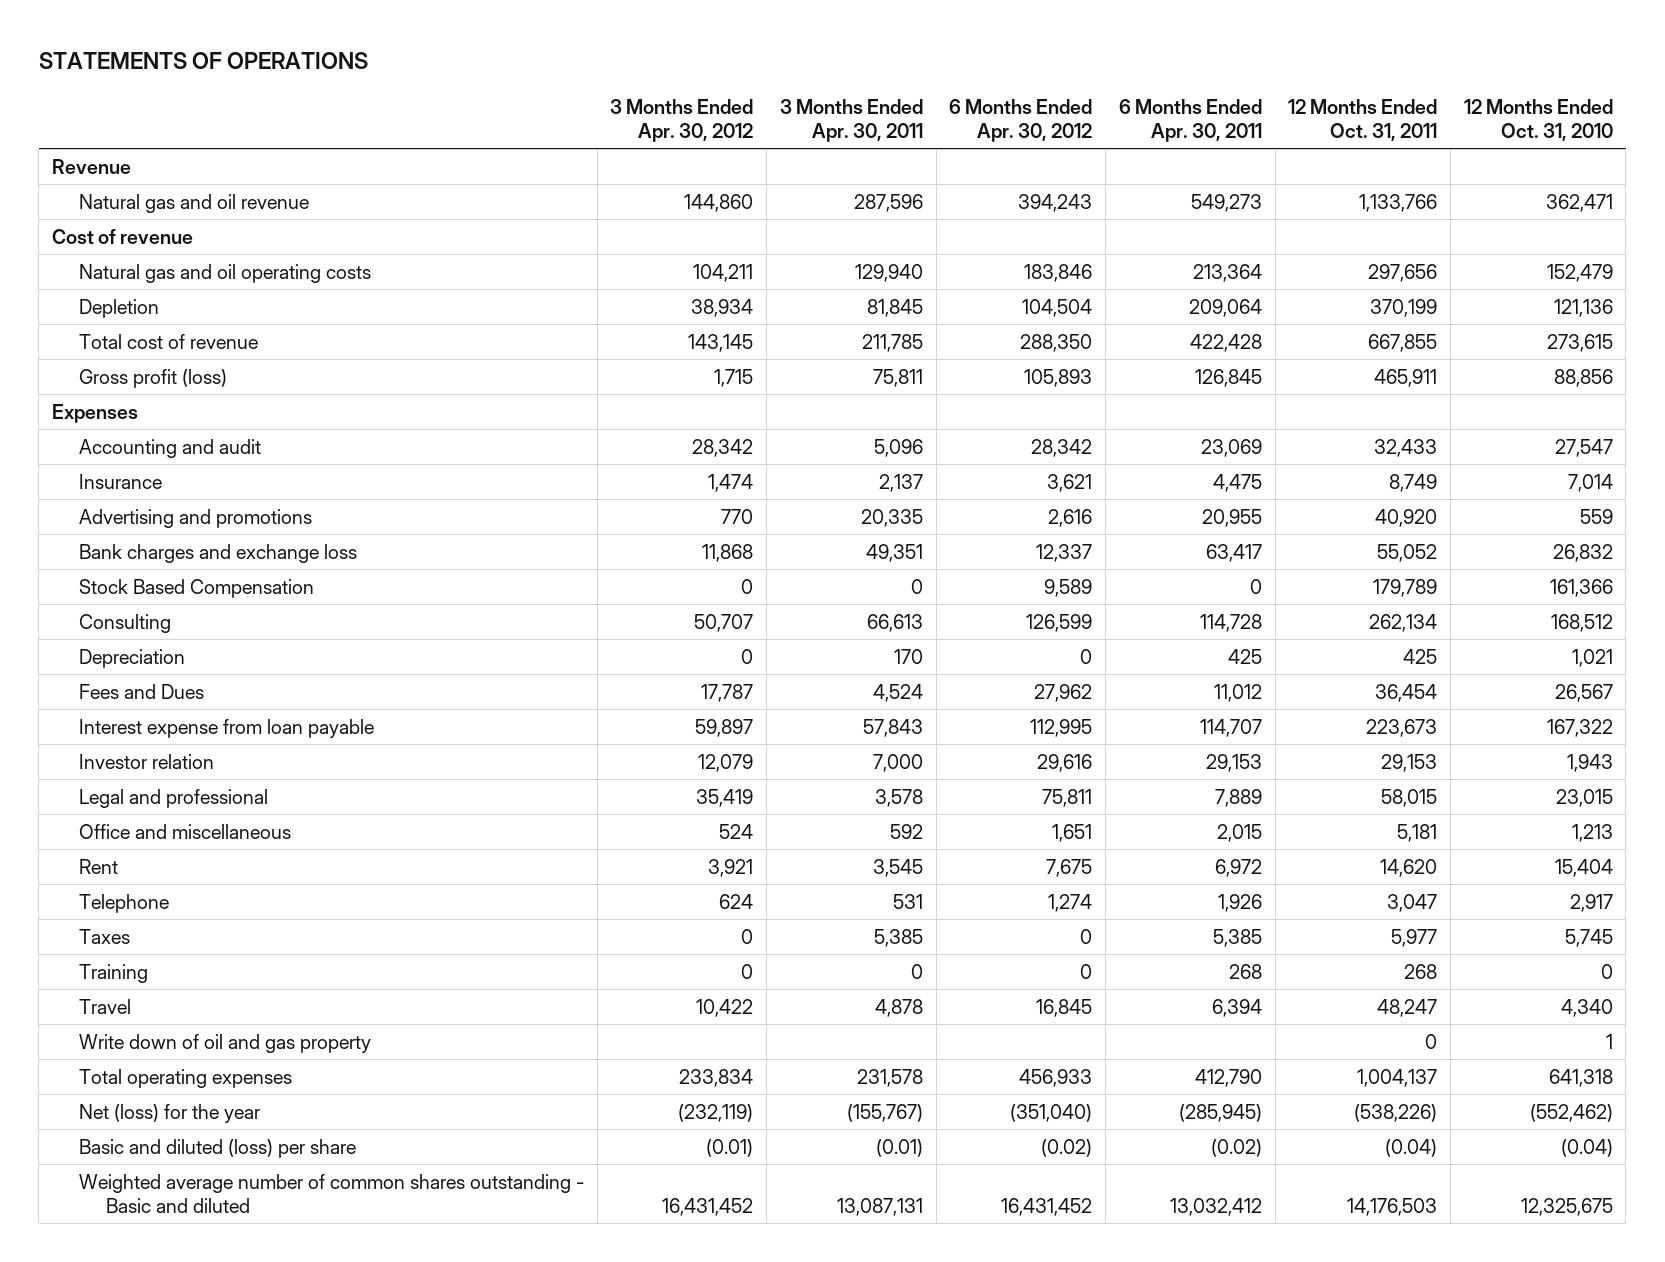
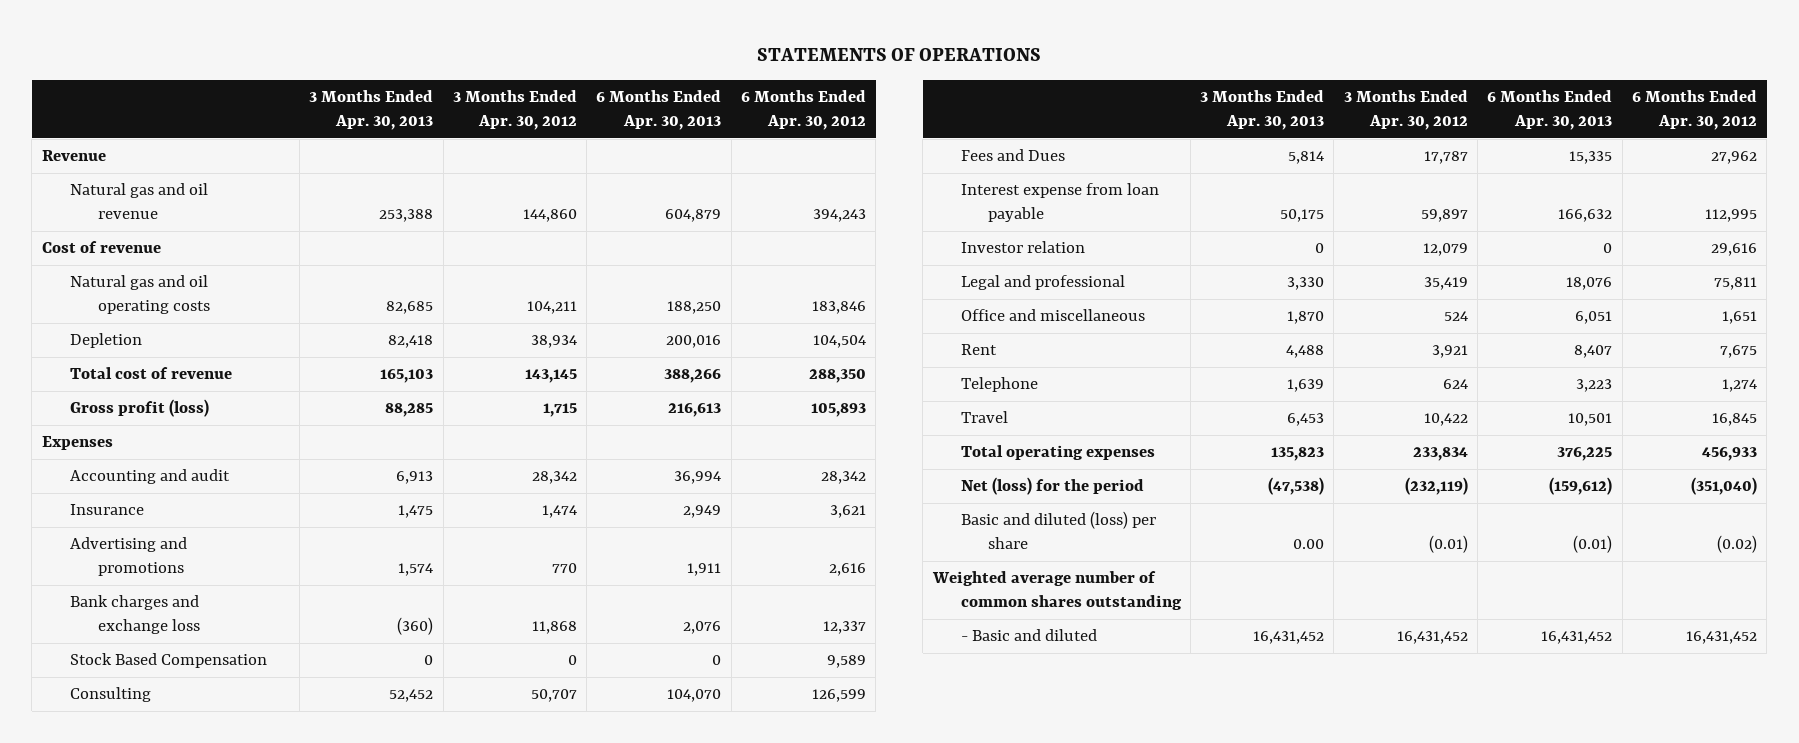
[779,98,923,143] 3 Months Ended Apr. 30, 2011 -> none
[1118,98,1262,143] 6 Months Ended Apr. 30, 2011 -> none
[1288,98,1438,142] 12 Months Ended Oct. 31, 2011 -> none
[1463,98,1613,142] 12 Months Ended Oct. 31, 2010 -> none
none -> [309,90,434,131] 3 Months Ended Apr. 30, 2013
none -> [596,90,722,131] 6 Months Ended Apr. 30, 2013
[79,648,186,668] Depreciation -> none
[79,928,131,944] Taxes -> none
[79,963,149,983] Training -> none
[79,1033,372,1053] Write down of oil and gas property -> none
[79,1103,261,1123] Net (loss) for the year -> [960,477,1144,496] Net (loss) for the period
none -> [931,571,1182,611] Weighted average number of common shares outstanding
[79,1173,585,1214] Weighted average number of common shares outstanding - Basic and diluted -> [960,629,1097,642] - Basic and diluted

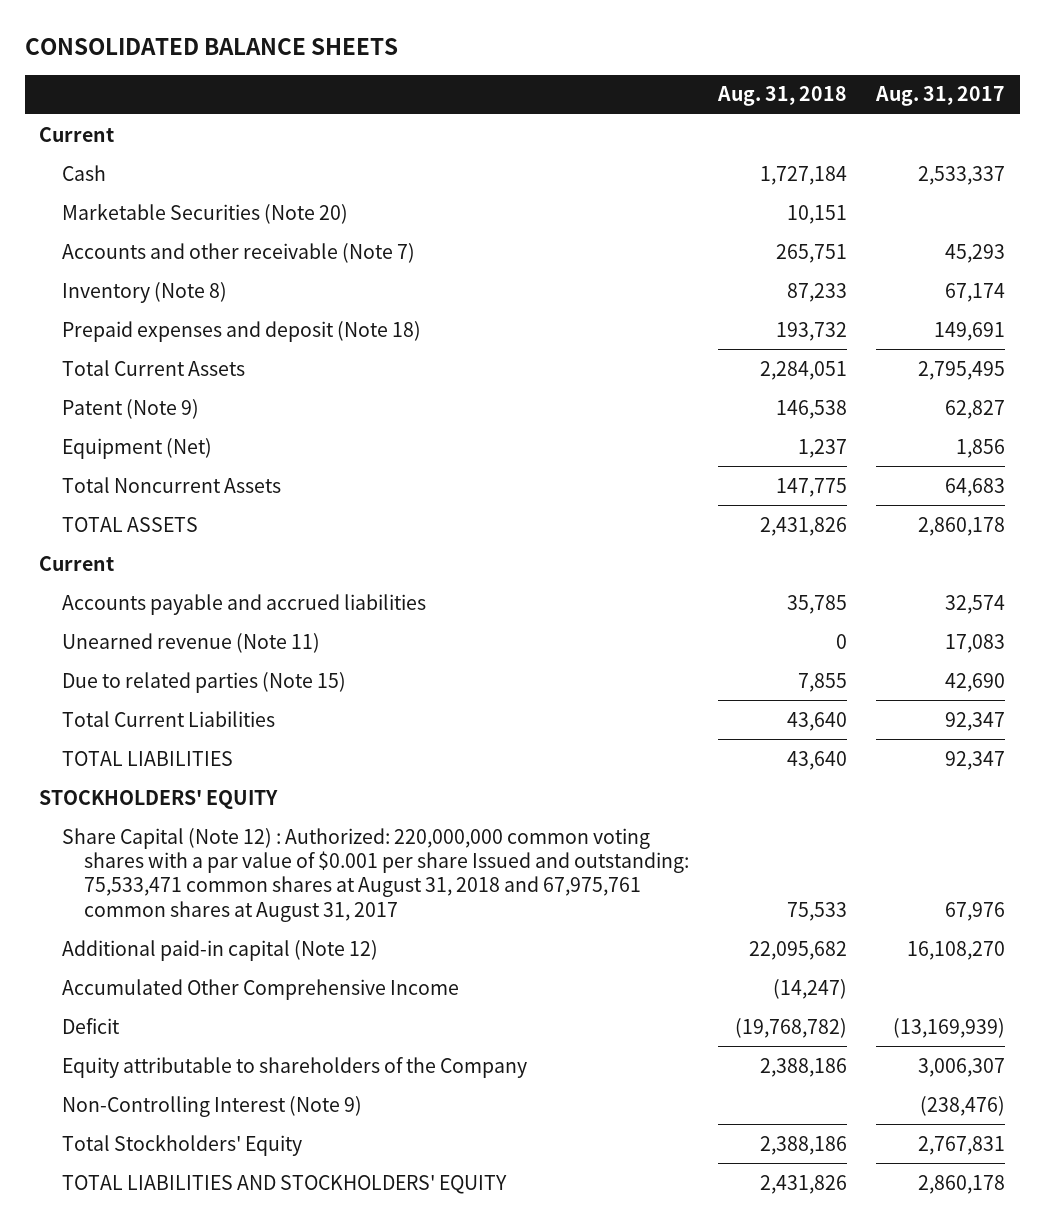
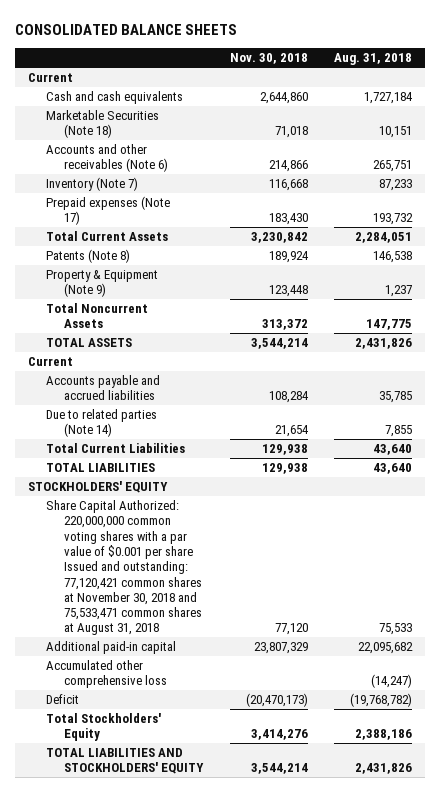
[875,86,1006,107] Aug. 31, 2017 -> none
none -> [229,53,308,65] Nov. 30, 2018
[61,164,106,181] Cash -> [46,90,184,104] Cash and cash equivalents
[61,203,348,224] Marketable Securities (Note 20) -> [46,109,160,139] Marketable Securities (Note 18)
[61,242,415,263] Accounts and other receivable (Note 7) -> [46,143,169,173] Accounts and other receivables (Note 6)
[61,281,227,303] Inventory (Note 8) -> [46,176,139,191] Inventory (Note 7)
[61,320,421,342] Prepaid expenses and deposit (Note 18) -> [46,195,171,226] Prepaid expenses (Note 17)
[61,398,199,419] Patent (Note 9) -> [46,248,131,263] Patents (Note 8)
[61,437,212,459] Equipment (Net) -> [46,269,159,298] Property & Equipment (Note 9)
[61,632,320,653] Unearned revenue (Note 11) -> none
[61,671,346,693] Due to related parties (Note 15) -> [46,408,158,438] Due to related parties (Note 14)
[61,827,690,922] Share Capital (Note 12) : Authorized: 220,000,000 common voting shares with a par value of $0.001 per share Issued and outstanding: 75,533,471 common shares at August 31, 2018 and 67,975,761 common shares at August 31, 2017 -> [46,499,203,636] Share Capital Authorized: 220,000,000 common voting shares with a par value of $0.001 per share Issued and outstanding: 77,120,421 common shares at November 30, 2018 and 75,533,471 common shares at August 31, 2018
[61,939,378,961] Additional paid-in capital (Note 12) -> [46,640,177,654] Additional paid-in capital
[61,978,459,1000] Accumulated Other Comprehensive Income -> [46,659,168,689] Accumulated other comprehensive loss
[61,1056,527,1078] Equity attributable to shareholders of the Company -> none
[61,1095,362,1117] Non-Controlling Interest (Note 9) -> none

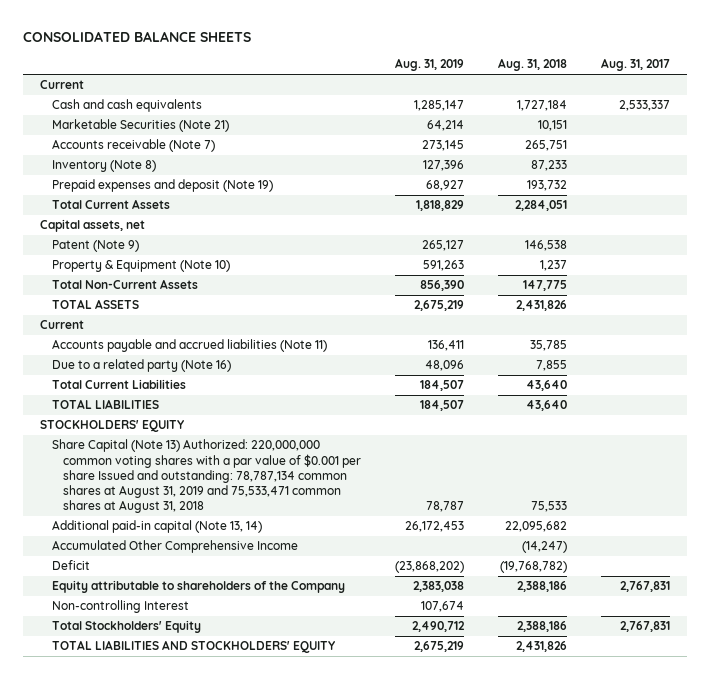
[229,53,308,65] Nov. 30, 2018 -> none
none -> [395,58,465,72] Aug. 31, 2019
none -> [601,58,671,72] Aug. 31, 2017
[46,109,160,139] Marketable Securities (Note 18) -> [51,119,229,133] Marketable Securities (Note 21)
[46,143,169,173] Accounts and other receivables (Note 6) -> [51,139,215,153] Accounts receivable (Note 7)
[46,176,139,191] Inventory (Note 7) -> [51,160,156,173] Inventory (Note 8)
[46,195,171,226] Prepaid expenses (Note 17) -> [51,179,273,193] Prepaid expenses and deposit (Note 19)
none -> [40,219,146,233] Capital assets, net
[46,248,131,263] Patents (Note 8) -> [51,240,139,253] Patent (Note 9)
[46,269,159,298] Property & Equipment (Note 9) -> [51,260,230,273] Property & Equipment (Note 10)
[46,302,149,329] Total Noncurrent Assets -> [51,279,198,290] Total Non-Current Assets
[46,374,161,401] Accounts payable and accrued liabilities -> [51,339,327,353] Accounts payable and accrued liabilities (Note 11)
[46,408,158,438] Due to related parties (Note 14) -> [51,359,231,373] Due to a related party (Note 16)
[46,499,203,636] Share Capital Authorized: 220,000,000 common voting shares with a par value of $0.001 per share Issued and outstanding: 77,120,421 common shares at November 30, 2018 and 75,533,471 common shares at August 31, 2018 -> [51,439,362,514] Share Capital (Note 13) Authorized: 220,000,000 common voting shares with a par value of $0.001 per share Issued and outstanding: 78,787,134 common shares at August 31, 2019 and 75,533,471 common shares at August 31, 2018
[46,640,177,654] Additional paid-in capital -> [51,520,262,534] Additional paid-in capital (Note 13, 14)
[46,659,168,689] Accumulated other comprehensive loss -> [51,540,298,554] Accumulated Other Comprehensive Income
none -> [51,580,345,594] Equity attributable to shareholders of the Company
none -> [51,600,189,614] Non-controlling Interest

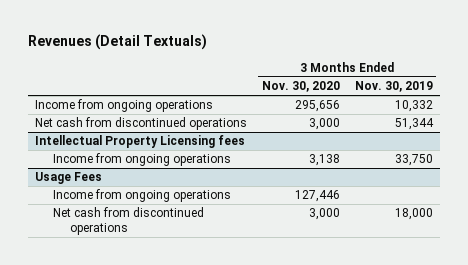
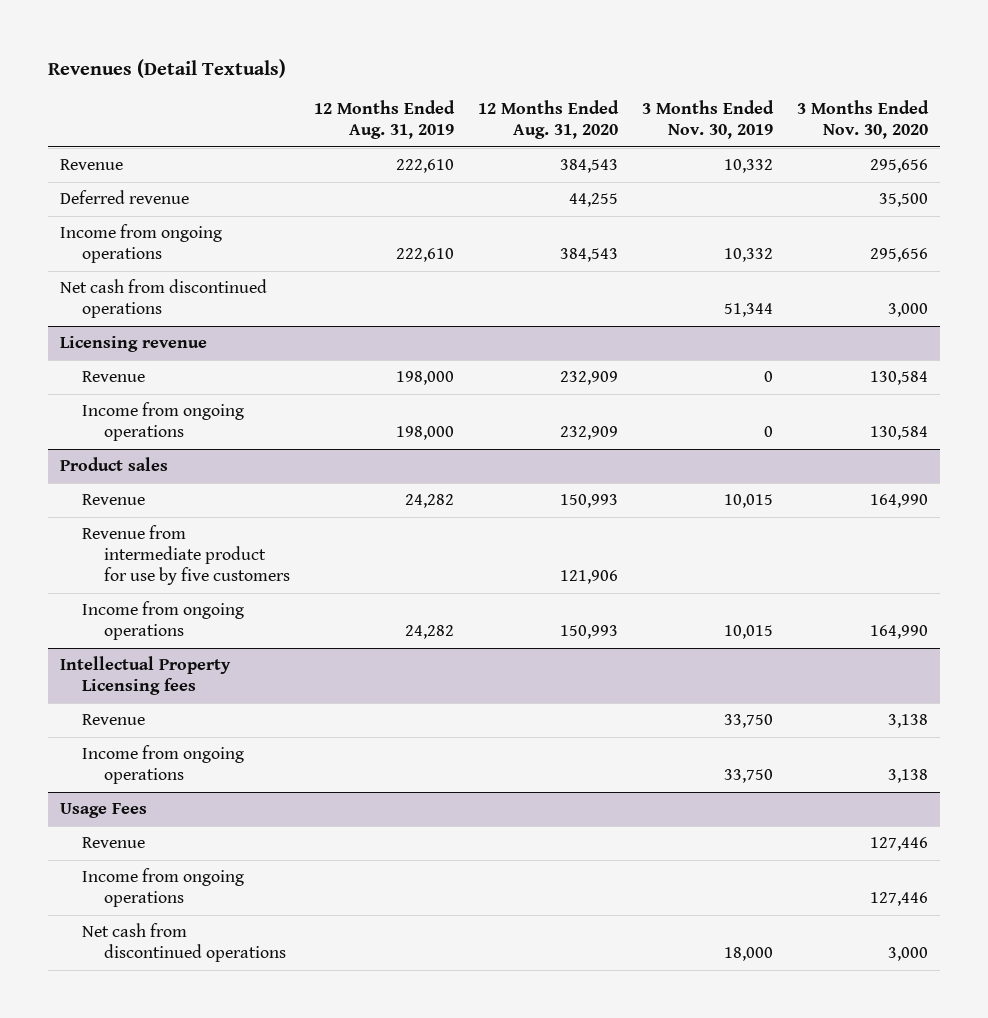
none -> [314,100,456,140] 12 Months Ended Aug. 31, 2019
none -> [478,100,620,140] 12 Months Ended Aug. 31, 2020
none -> [59,159,123,171] Revenue
none -> [59,190,189,205] Deferred revenue
none -> [59,336,207,353] Licensing revenue
none -> [82,371,146,383] Revenue
none -> [82,402,245,442] Income from ongoing operations
none -> [59,457,168,472] Product sales
none -> [82,494,146,506] Revenue
none -> [82,525,291,586] Revenue from intermediate product for use by five customers
none -> [82,601,245,641] Income from ongoing operations
none -> [82,714,146,726] Revenue
none -> [82,837,146,849] Revenue

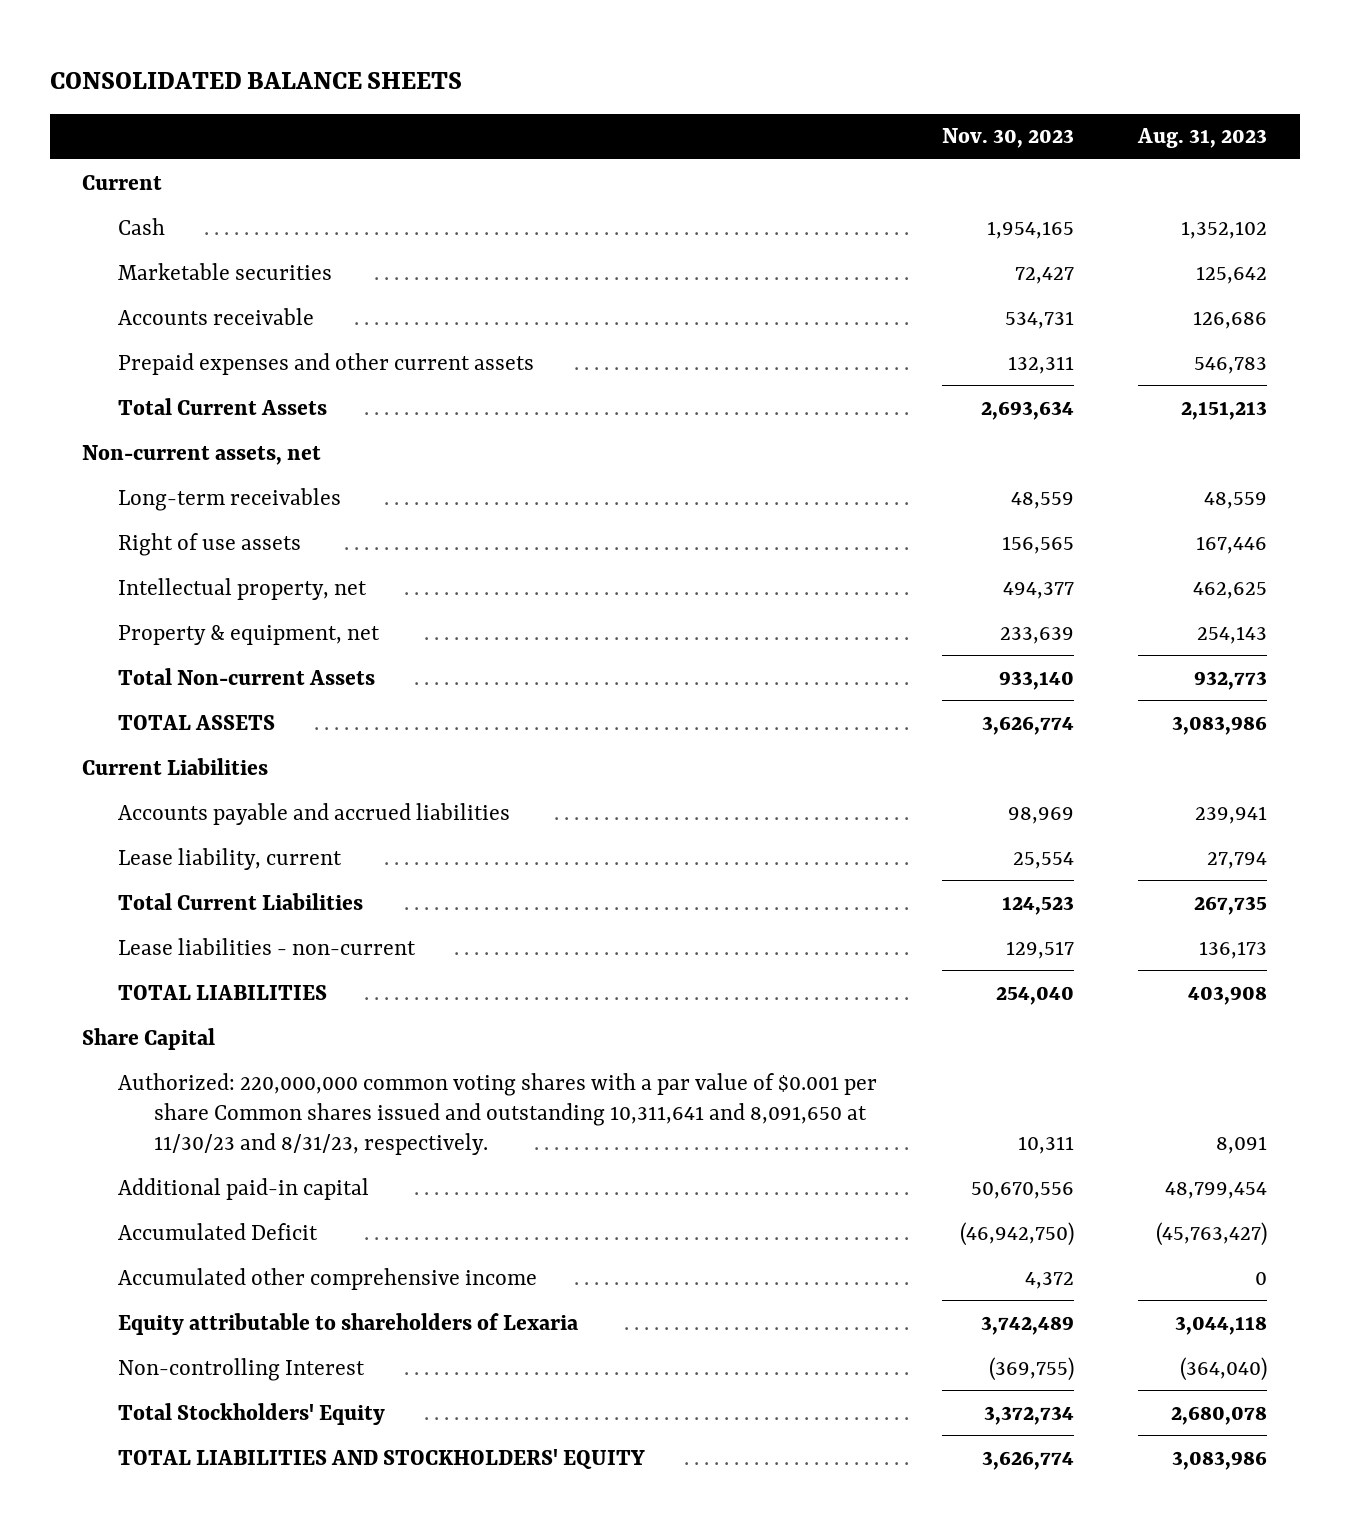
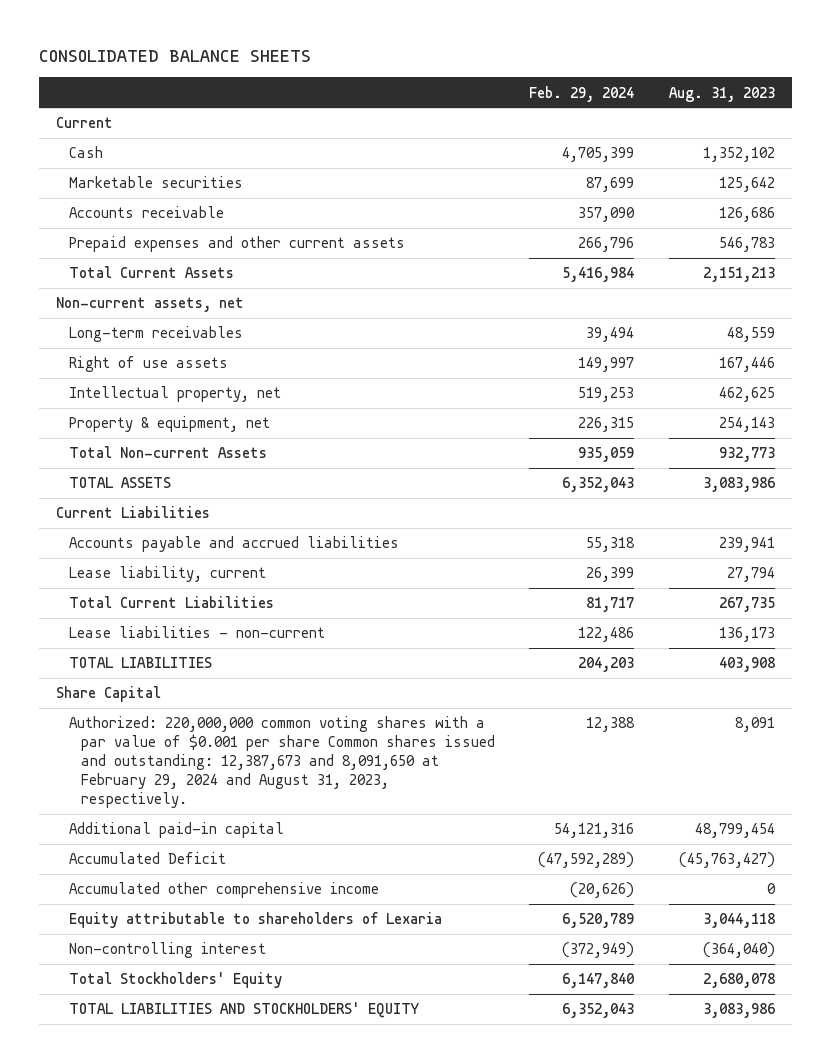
[941,128,1074,149] Nov. 30, 2023 -> none
none -> [529,85,635,102] Feb. 29, 2024
[118,1072,878,1155] Authorized: 220,000,000 common voting shares with a par value of $0.001 per share Common shares issued and outstanding 10,311,641 and 8,091,650 at 11/30/23 and 8/31/23, respectively. -> [68,716,496,809] Authorized: 220,000,000 common voting shares with a par value of $0.001 per share Common shares issued and outstanding: 12,387,673 and 8,091,650 at February 29, 2024 and August 31, 2023, respectively.
[118,1357,366,1381] Non-controlling Interest -> [68,942,266,959] Non-controlling interest

